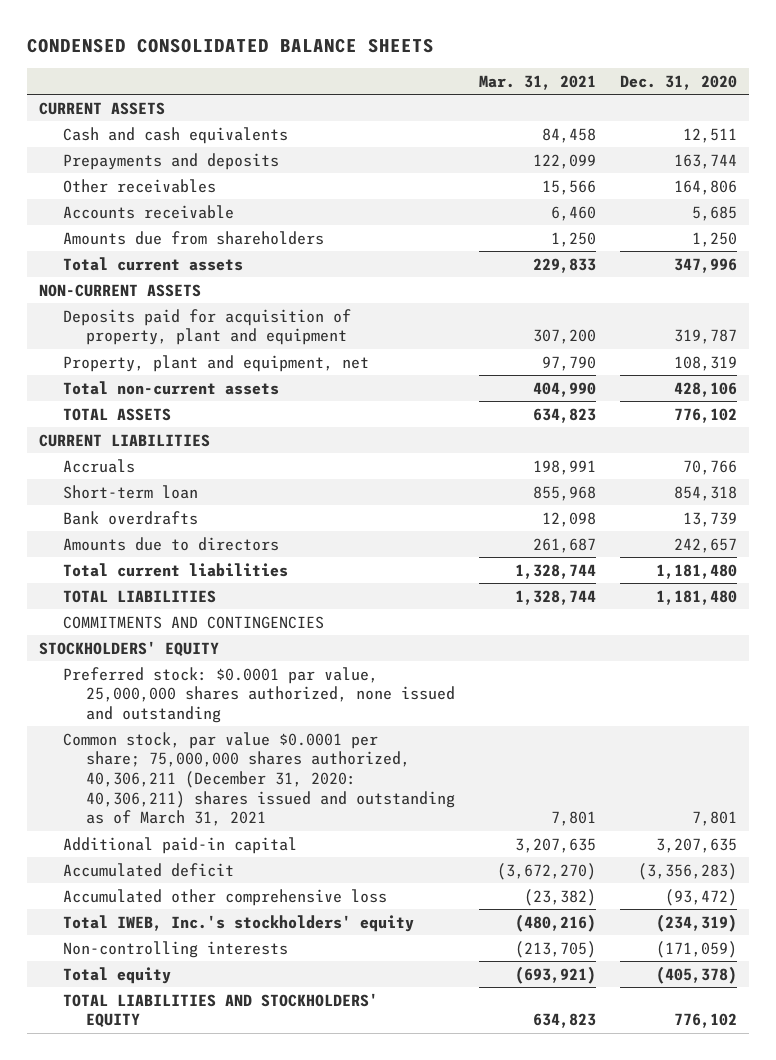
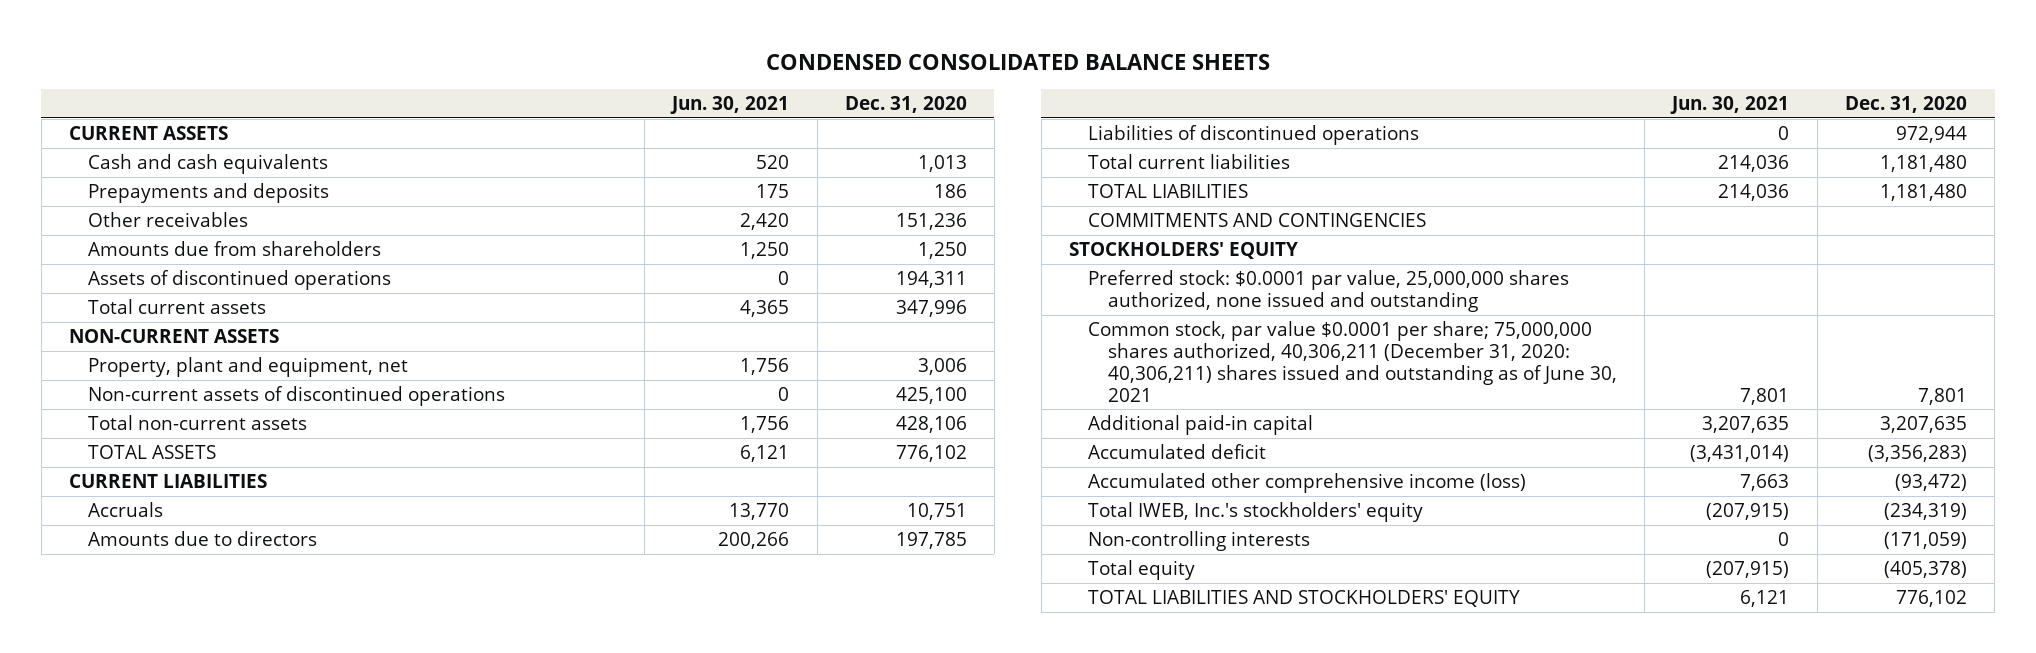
[479,74,597,90] Mar. 31, 2021 -> none
none -> [670,95,790,114] Jun. 30, 2021
[62,204,234,219] Accounts receivable -> none
[683,127,738,143] 12,511 -> [917,155,967,173] 1,013
[674,153,738,169] 163,744 -> [933,184,967,199] 186
[674,179,738,195] 164,806 -> [895,213,967,231] 151,236
none -> [88,270,392,291] Assets of discontinued operations
[62,308,351,346] Deposits paid for acquisition of property, plant and equipment -> none
[674,355,738,371] 108,319 -> [917,358,967,376] 3,006
none -> [88,386,506,407] Non-current assets of discontinued operations
[62,484,198,499] Short-term loan -> none
[62,510,198,525] Bank overdrafts -> none
[683,459,738,475] 70,766 -> [906,503,967,521] 10,751
[674,537,738,553] 242,657 -> [895,532,967,550] 197,785
none -> [1088,125,1420,146] Liabilities of discontinued operations
[62,731,456,827] Common stock, par value $0.0001 per share; 75,000,000 shares authorized, 40,306,211 (December 31, 2020: 40,306,211) shares issued and outstanding as of March 31, 2021 -> [1088,321,1617,402] Common stock, par value $0.0001 per share; 75,000,000 shares authorized, 40,306,211 (December 31, 2020: 40,306,211) shares issued and outstanding as of June 30, 2021
[62,888,387,906] Accumulated other comprehensive loss -> [1088,473,1527,494] Accumulated other comprehensive income (loss)

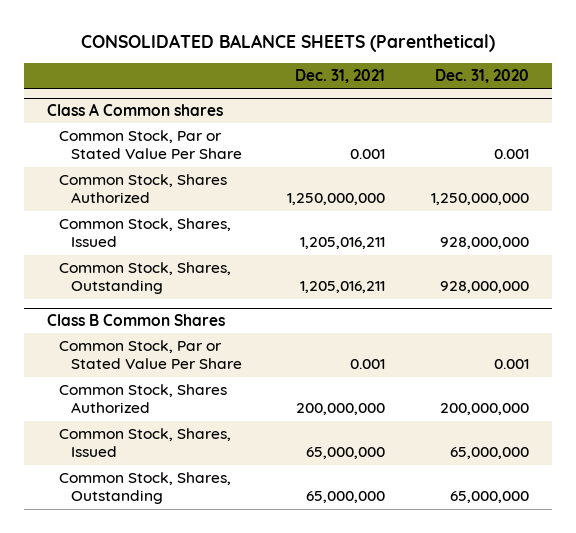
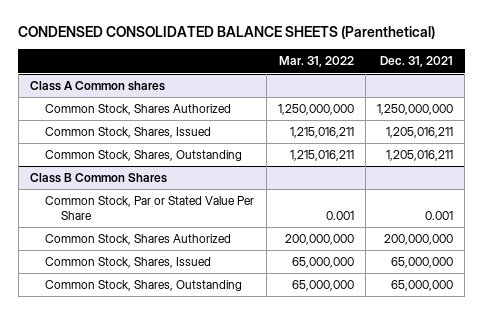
[80,33,495,52] CONSOLIDATED BALANCE SHEETS (Parenthetical) -> [18,26,436,40] CONDENSED CONSOLIDATED BALANCE SHEETS (Parenthetical)
[434,69,529,84] Dec. 31, 2020 -> none
none -> [278,56,354,68] Mar. 31, 2022
[58,130,242,160] Common Stock, Par or Stated Value Per Share -> none

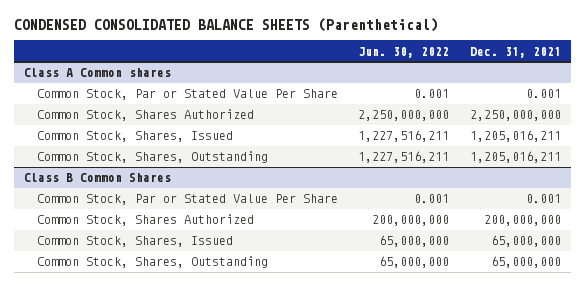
[278,56,354,68] Mar. 31, 2022 -> none
none -> [358,46,450,58] Jun. 30, 2022
none -> [37,89,339,101] Common Stock, Par or Stated Value Per Share
[376,104,453,116] 1,250,000,000 -> [469,110,561,122] 2,250,000,000

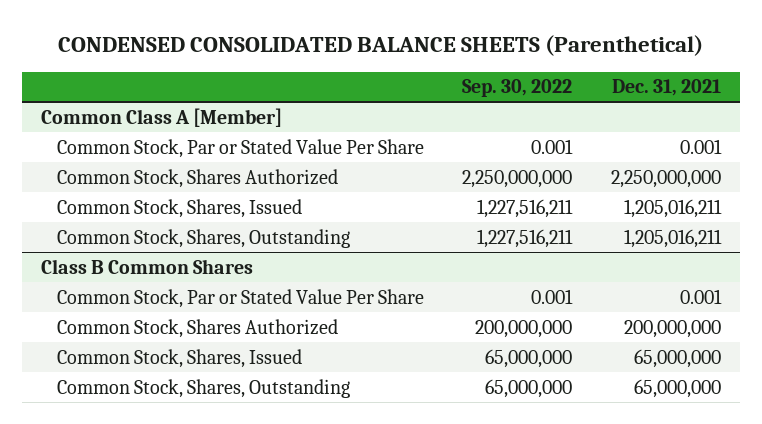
[358,46,450,58] Jun. 30, 2022 -> none
none -> [462,79,573,98] Sep. 30, 2022
[24,68,172,78] Class A Common shares -> [41,107,283,127] Common Class A [Member]

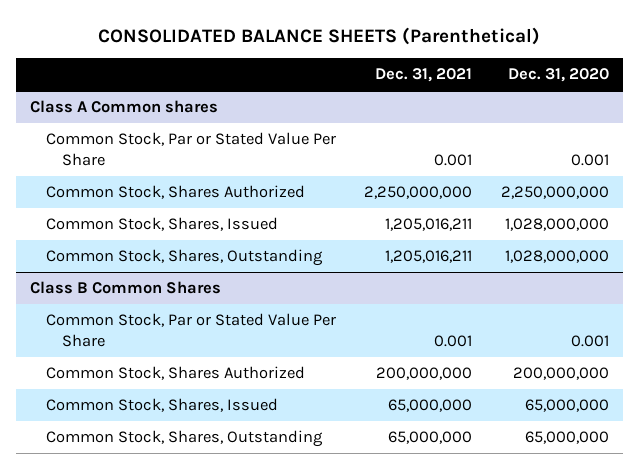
[57,35,703,57] CONDENSED CONSOLIDATED BALANCE SHEETS (Parenthetical) -> [98,26,541,45] CONSOLIDATED BALANCE SHEETS (Parenthetical)
[462,79,573,98] Sep. 30, 2022 -> none
none -> [507,68,609,83] Dec. 31, 2020
[41,107,283,127] Common Class A [Member] -> [29,100,218,114] Class A Common shares

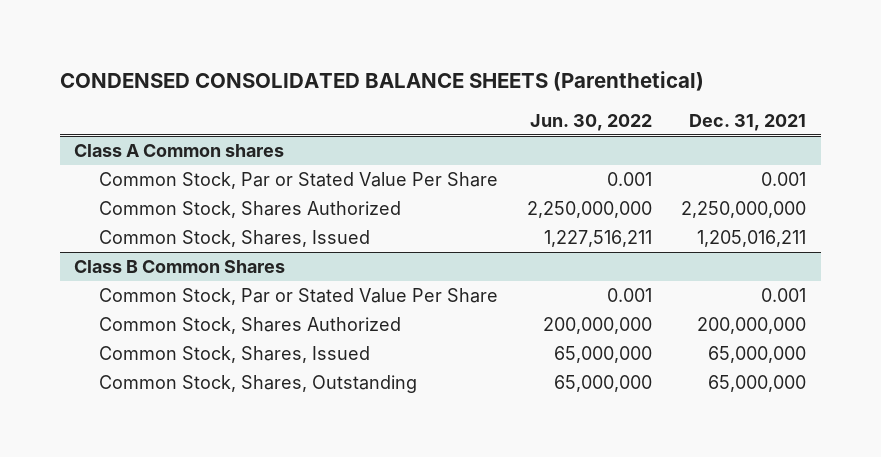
[98,26,541,45] CONSOLIDATED BALANCE SHEETS (Parenthetical) -> [59,70,704,91] CONDENSED CONSOLIDATED BALANCE SHEETS (Parenthetical)
[507,68,609,83] Dec. 31, 2020 -> none
none -> [530,113,653,131] Jun. 30, 2022
[46,249,324,267] Common Stock, Shares, Outstanding -> none

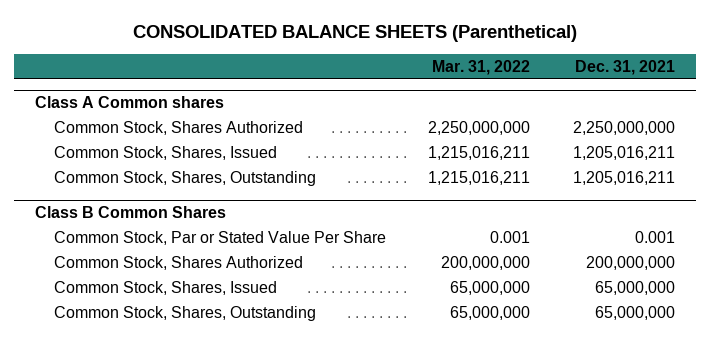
[59,70,704,91] CONDENSED CONSOLIDATED BALANCE SHEETS (Parenthetical) -> [132,25,577,43] CONSOLIDATED BALANCE SHEETS (Parenthetical)
[530,113,653,131] Jun. 30, 2022 -> none
none -> [432,59,531,75] Mar. 31, 2022
[99,172,499,190] Common Stock, Par or Stated Value Per Share -> none
none -> [54,170,317,186] Common Stock, Shares, Outstanding

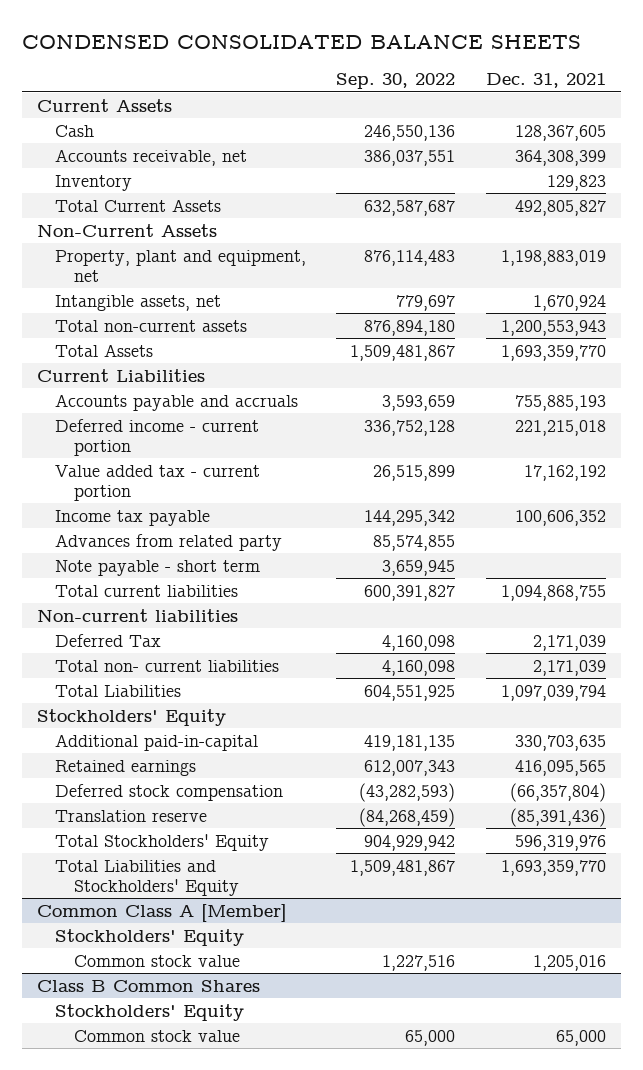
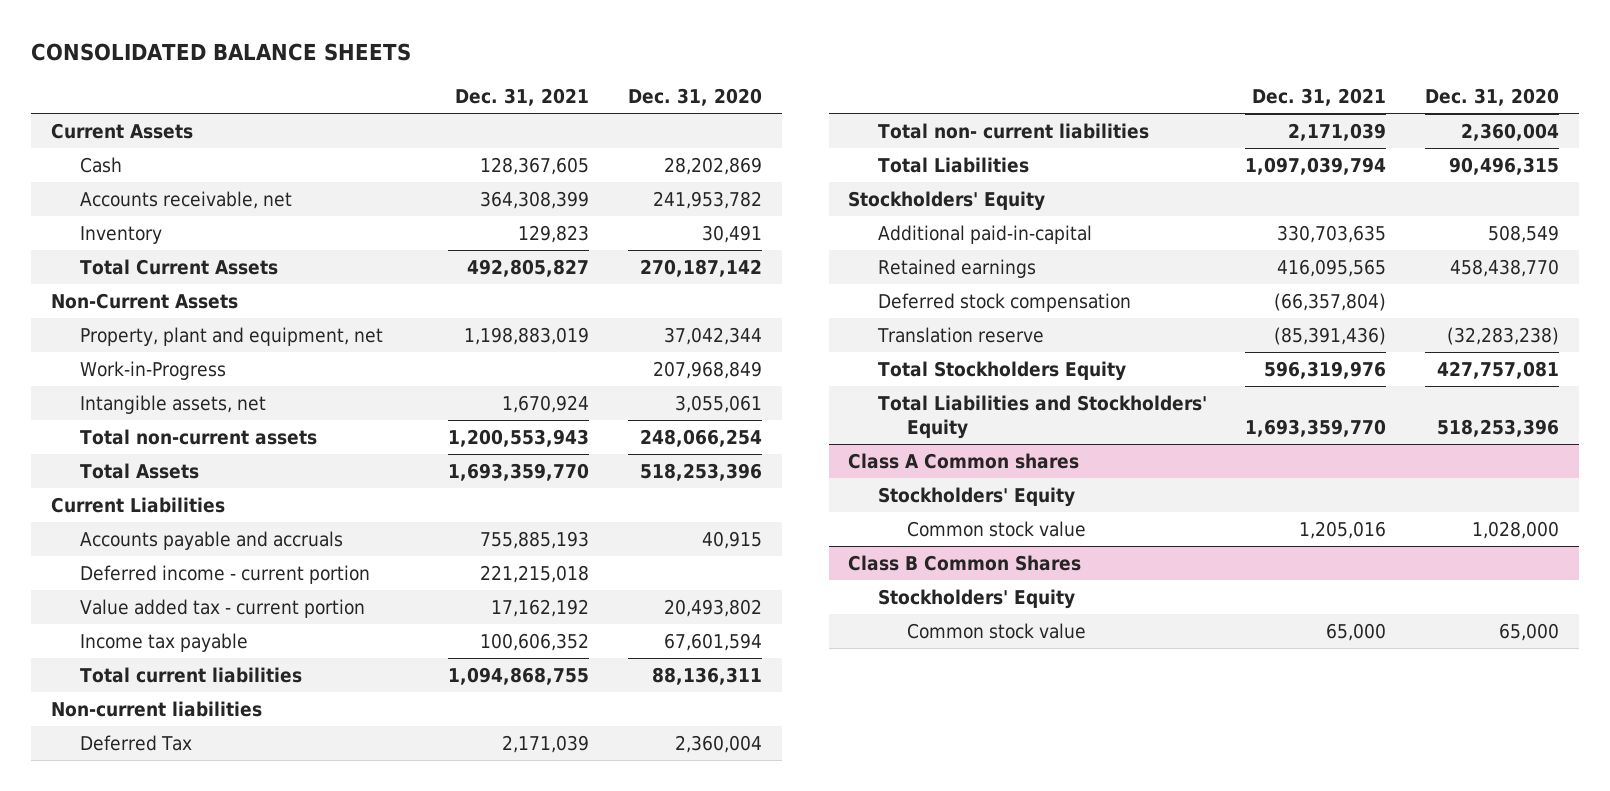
[22,35,582,50] CONDENSED CONSOLIDATED BALANCE SHEETS -> [31,43,412,62] CONSOLIDATED BALANCE SHEETS
[336,72,456,89] Sep. 30, 2022 -> none
none -> [628,87,763,106] Dec. 31, 2020
none -> [80,360,227,380] Work-in-Progress
[55,533,283,551] Advances from related party -> none
[55,559,261,576] Note payable - short term -> none
[55,833,270,851] Total Stockholders' Equity -> [877,360,1126,381] Total Stockholders Equity
[37,903,288,922] Common Class A [Member] -> [847,452,1079,469] Class A Common shares

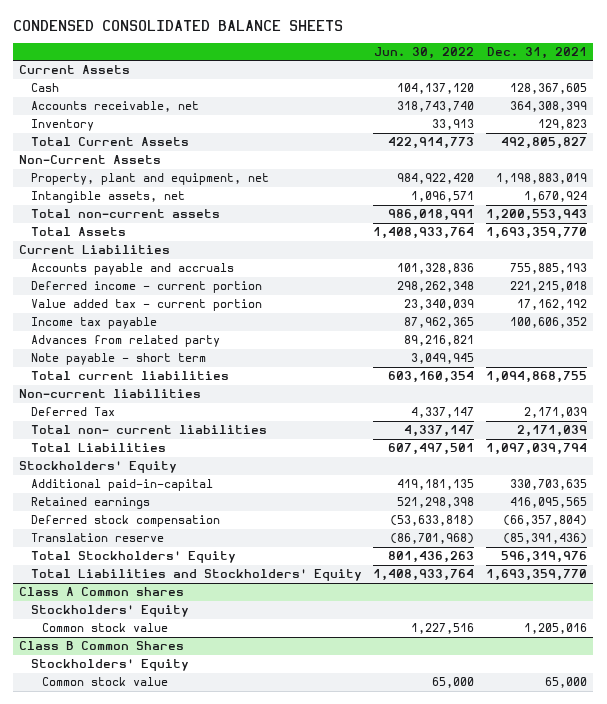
[31,43,412,62] CONSOLIDATED BALANCE SHEETS -> [13,20,344,32] CONDENSED CONSOLIDATED BALANCE SHEETS
[628,87,763,106] Dec. 31, 2020 -> none
none -> [374,47,475,60] Jun. 30, 2022
[80,360,227,380] Work-in-Progress -> none
none -> [30,335,220,348] Advances from related party
none -> [30,353,206,366] Note payable - short term
[877,360,1126,381] Total Stockholders Equity -> [30,551,236,564] Total Stockholders' Equity

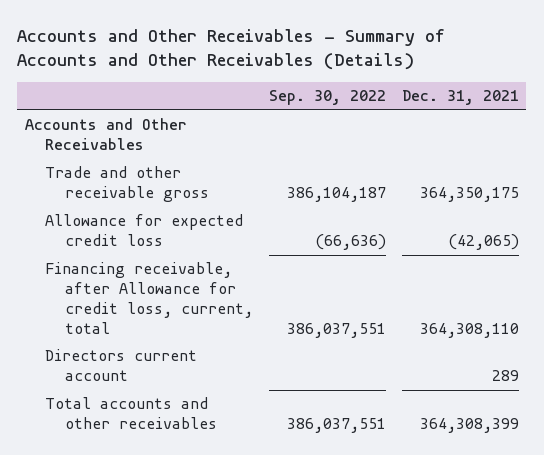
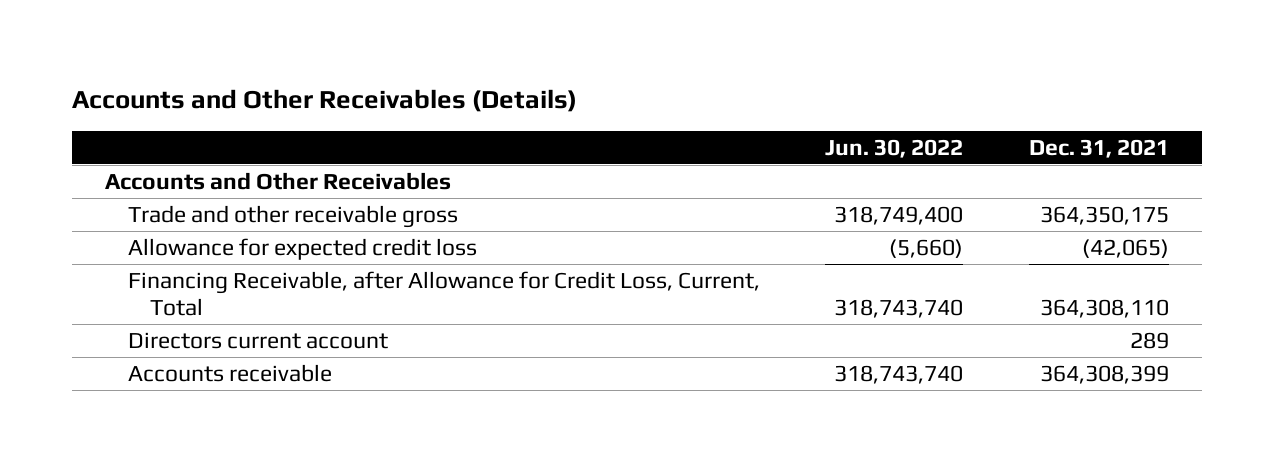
[17,28,446,71] Accounts and Other Receivables - Summary of Accounts and Other Receivables (Details) -> [72,88,578,112] Accounts and Other Receivables (Details)
[268,90,386,106] Sep. 30, 2022 -> none
none -> [825,138,964,158] Jun. 30, 2022
[44,262,253,334] Financing receivable, after Allowance for credit loss, current, total -> [127,271,760,316] Financing Receivable, after Allowance for Credit Loss, Current, Total
[44,397,217,430] Total accounts and other receivables -> [127,364,332,383] Accounts receivable

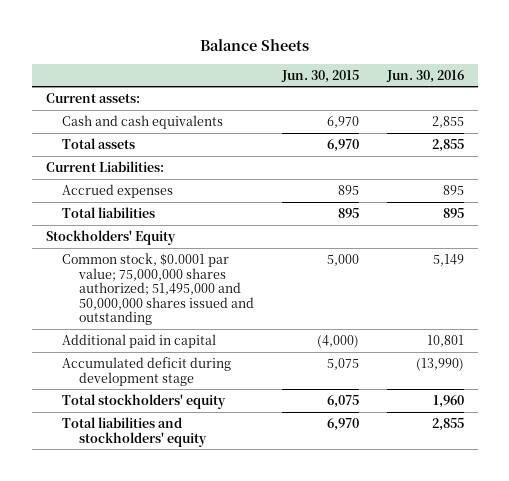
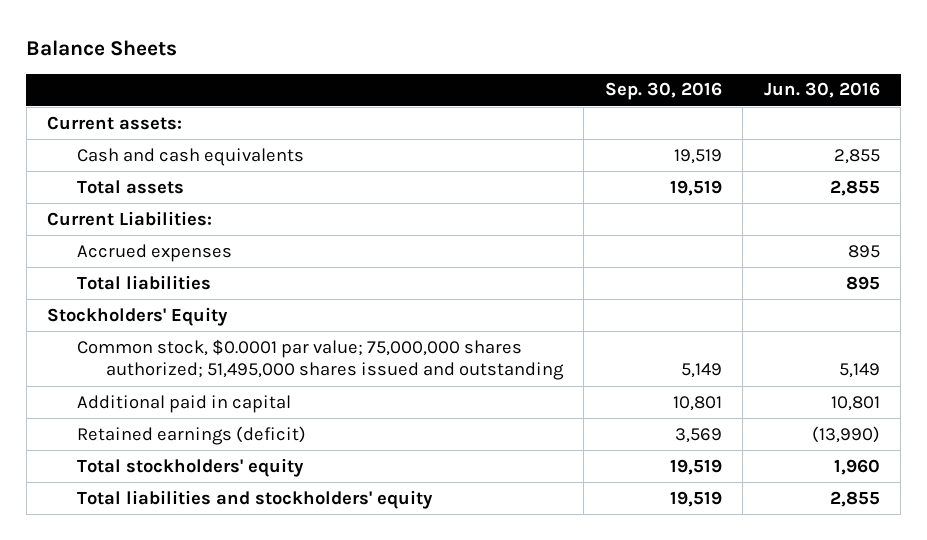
[280,69,359,83] Jun. 30, 2015 -> none
none -> [604,82,722,101] Sep. 30, 2016
[62,252,255,326] Common stock, $0.0001 par value; 75,000,000 shares authorized; 51,495,000 and 50,000,000 shares issued and outstanding -> [76,338,564,381] Common stock, $0.0001 par value; 75,000,000 shares authorized; 51,495,000 shares issued and outstanding
[62,356,232,386] Accumulated deficit during development stage -> [76,425,306,445] Retained earnings (deficit)

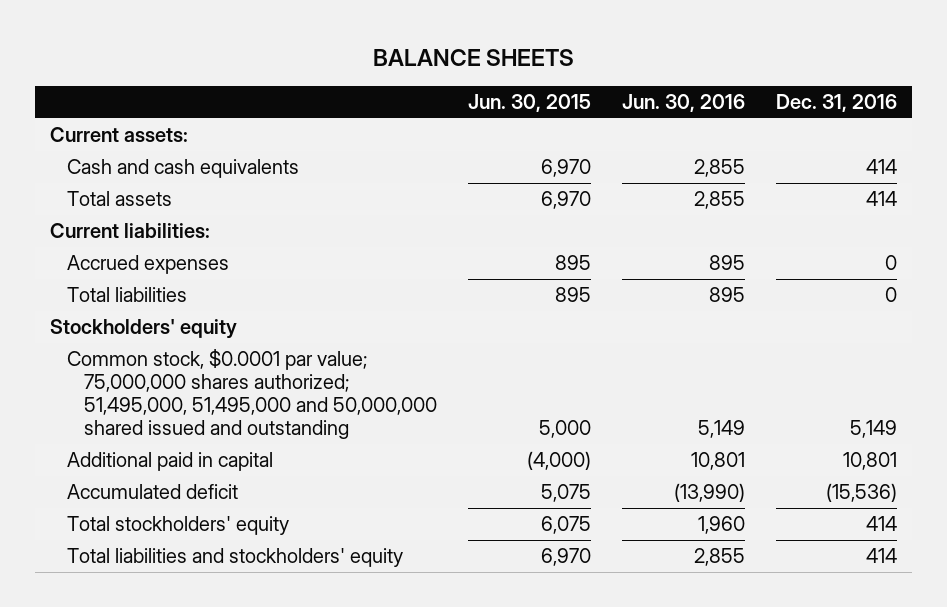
[26,40,178,57] Balance Sheets -> [372,48,574,66] BALANCE SHEETS
[604,82,722,101] Sep. 30, 2016 -> none
none -> [467,94,591,113] Jun. 30, 2015
none -> [775,94,897,113] Dec. 31, 2016
[47,210,213,226] Current Liabilities: -> [50,223,211,239] Current liabilities:
[47,306,229,326] Stockholders' Equity -> [50,319,238,340] Stockholders' equity
[76,338,564,381] Common stock, $0.0001 par value; 75,000,000 shares authorized; 51,495,000 shares issued and outstanding -> [66,349,437,440] Common stock, $0.0001 par value; 75,000,000 shares authorized; 51,495,000, 51,495,000 and 50,000,000 shared issued and outstanding
[76,425,306,445] Retained earnings (deficit) -> [66,484,238,500] Accumulated deficit

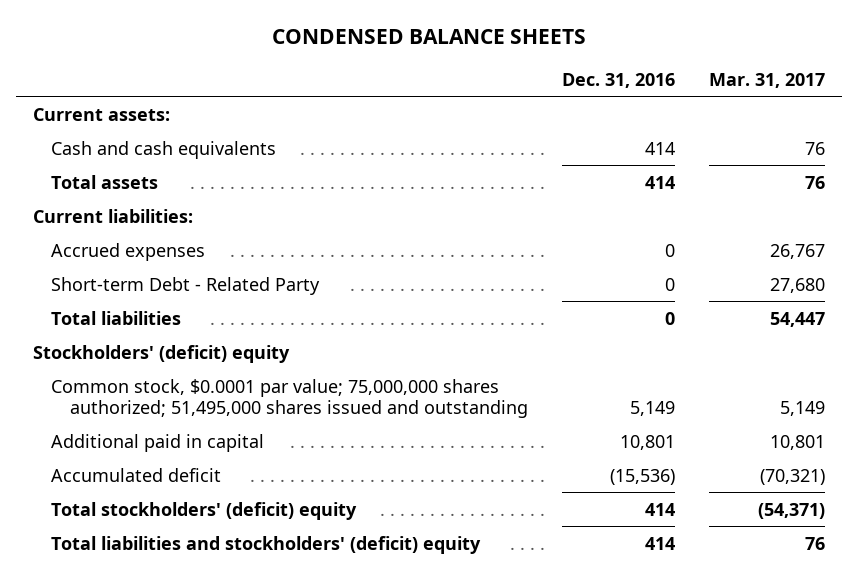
[372,48,574,66] BALANCE SHEETS -> [271,28,586,44] CONDENSED BALANCE SHEETS
[467,94,591,113] Jun. 30, 2015 -> none
[621,94,745,113] Jun. 30, 2016 -> none
none -> [709,72,826,88] Mar. 31, 2017
none -> [51,276,321,295] Short-term Debt - Related Party
[50,319,238,340] Stockholders' equity -> [32,344,290,363] Stockholders' (deficit) equity
[66,349,437,440] Common stock, $0.0001 par value; 75,000,000 shares authorized; 51,495,000, 51,495,000 and 50,000,000 shared issued and outstanding -> [51,378,529,418] Common stock, $0.0001 par value; 75,000,000 shares authorized; 51,495,000 shares issued and outstanding
[66,516,289,536] Total stockholders' equity -> [51,501,358,520] Total stockholders' (deficit) equity
[66,548,403,568] Total liabilities and stockholders' equity -> [51,535,482,554] Total liabilities and stockholders' (deficit) equity

